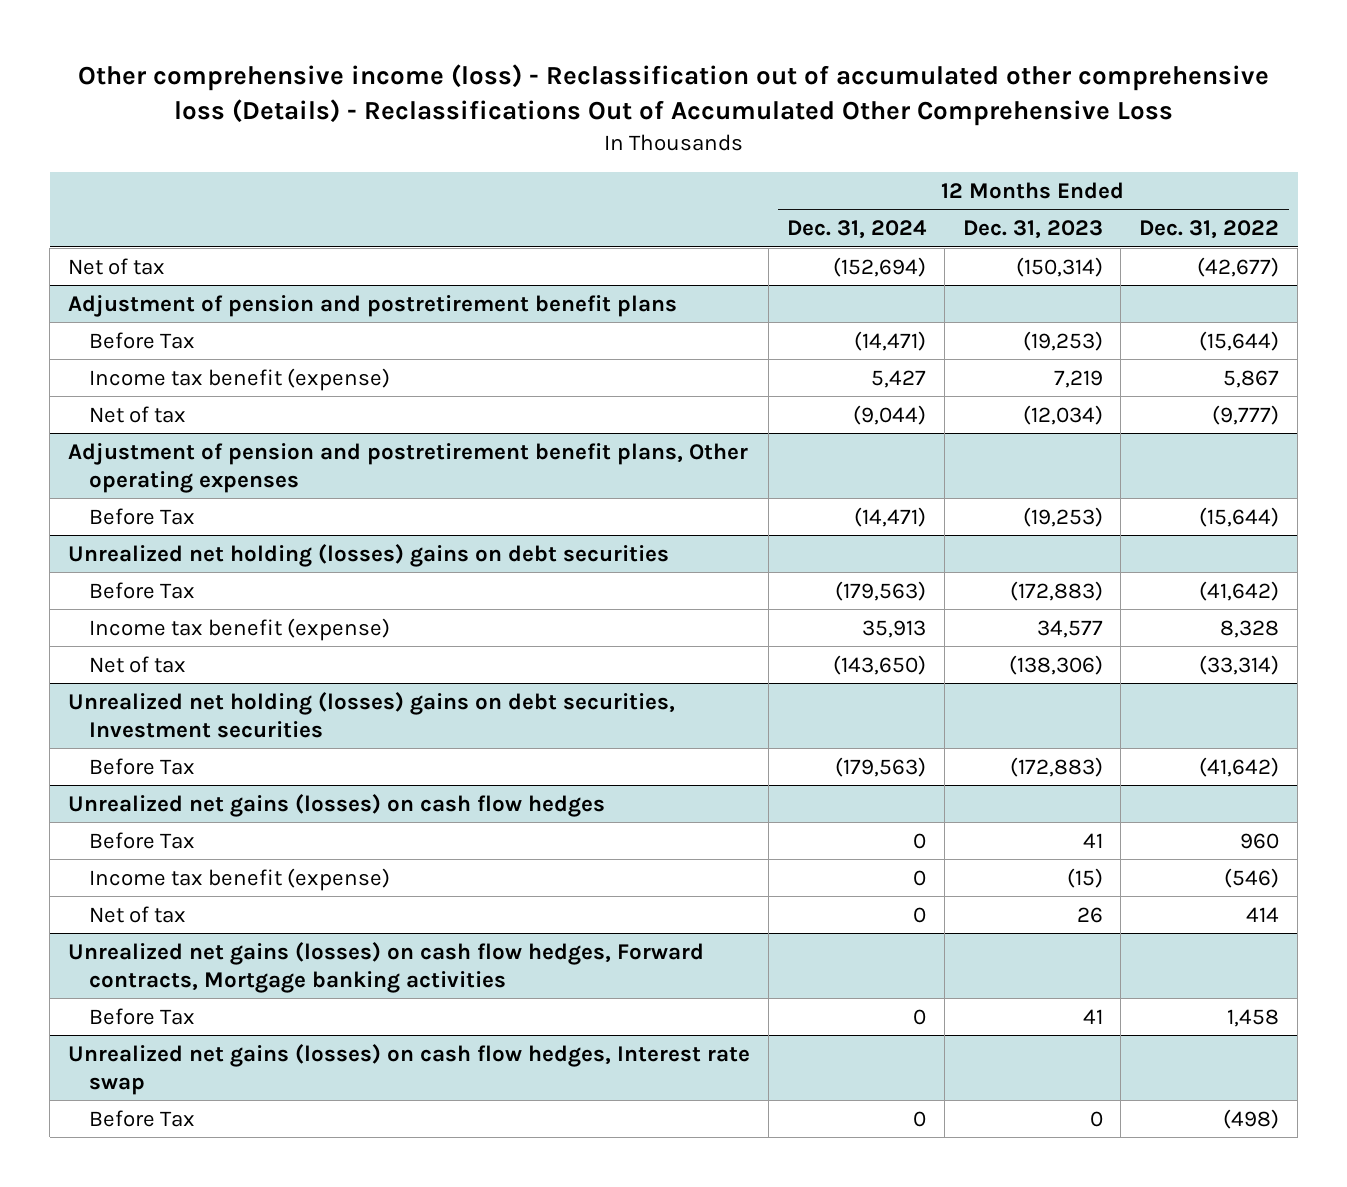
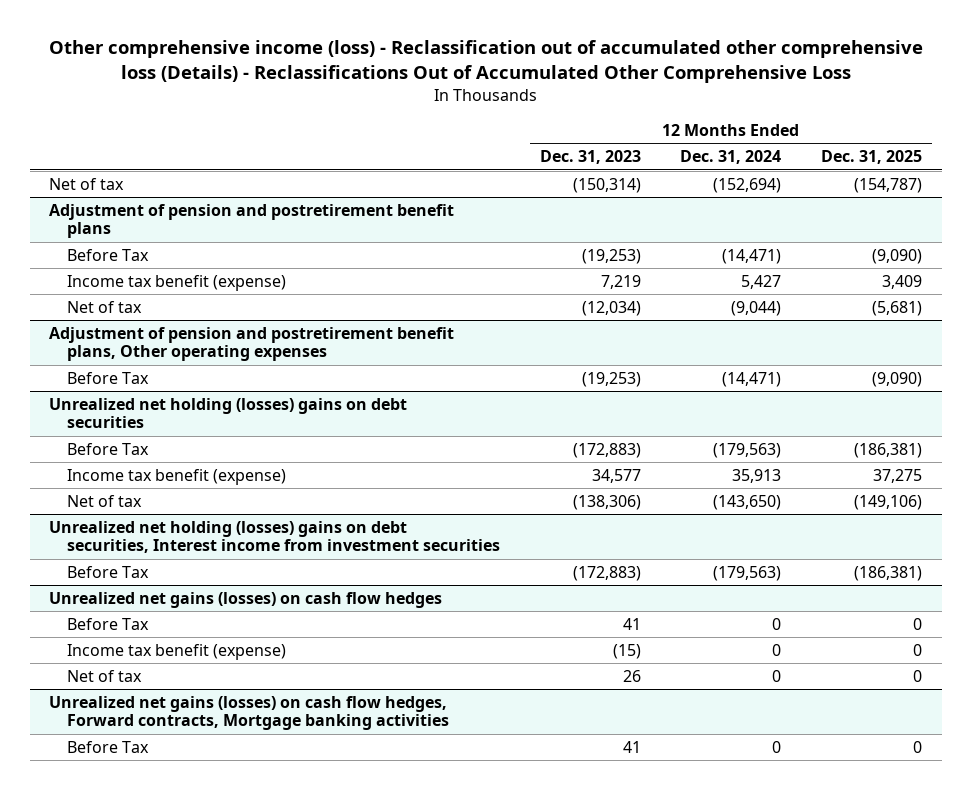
[1139,220,1280,240] Dec. 31, 2022 -> none
none -> [821,150,923,165] Dec. 31, 2025
[67,691,675,738] Unrealized net holding (losses) gains on debt securities, Investment securities -> [49,520,500,554] Unrealized net holding (losses) gains on debt securities, Interest income from investment securities
[67,1043,750,1095] Unrealized net gains (losses) on cash flow hedges, Interest rate swap -> none
[88,1109,195,1127] Before Tax -> none

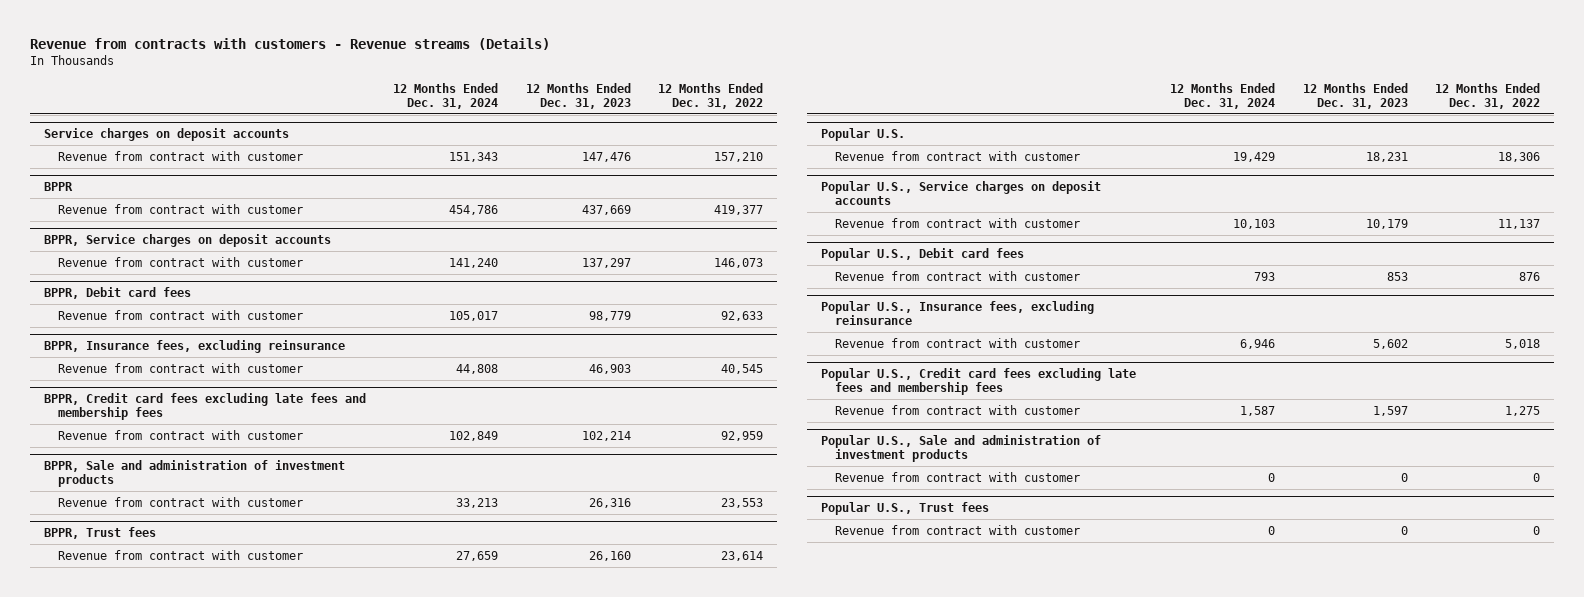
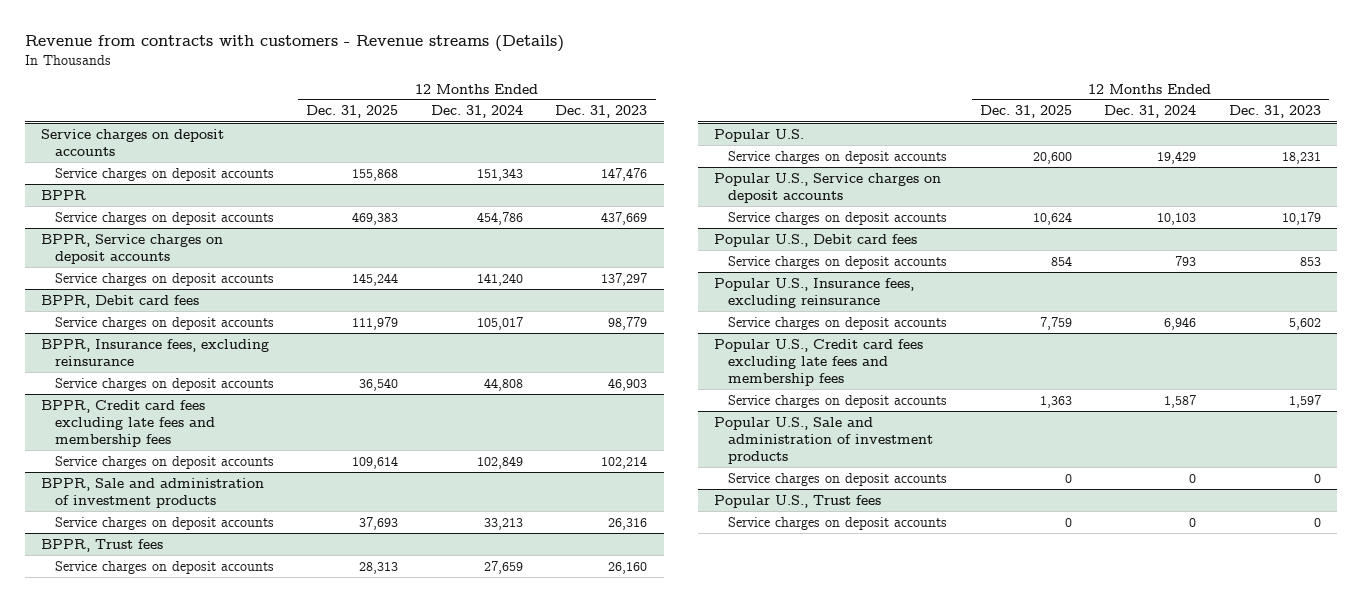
[658,82,764,109] 12 Months Ended Dec. 31, 2022 -> none
none -> [306,105,399,119] Dec. 31, 2025
[57,150,303,161] Revenue from contract with customer -> [55,167,275,181] Service charges on deposit accounts
[57,203,303,214] Revenue from contract with customer -> [55,211,275,225] Service charges on deposit accounts
[57,256,303,267] Revenue from contract with customer -> [55,272,275,286] Service charges on deposit accounts
[57,309,303,320] Revenue from contract with customer -> [55,316,275,330] Service charges on deposit accounts
[57,362,303,373] Revenue from contract with customer -> [55,377,275,391] Service charges on deposit accounts
[57,429,303,440] Revenue from contract with customer -> [55,455,275,469] Service charges on deposit accounts
[57,496,303,507] Revenue from contract with customer -> [55,516,275,530] Service charges on deposit accounts
[57,549,303,560] Revenue from contract with customer -> [55,560,275,574] Service charges on deposit accounts
[834,150,1080,161] Revenue from contract with customer -> [728,150,948,164] Service charges on deposit accounts
[834,217,1080,228] Revenue from contract with customer -> [728,211,948,225] Service charges on deposit accounts
[834,270,1080,281] Revenue from contract with customer -> [728,255,948,269] Service charges on deposit accounts
[834,337,1080,348] Revenue from contract with customer -> [728,316,948,330] Service charges on deposit accounts
[834,404,1080,415] Revenue from contract with customer -> [728,394,948,408] Service charges on deposit accounts
[834,471,1080,482] Revenue from contract with customer -> [728,472,948,486] Service charges on deposit accounts
[834,524,1080,535] Revenue from contract with customer -> [728,516,948,530] Service charges on deposit accounts

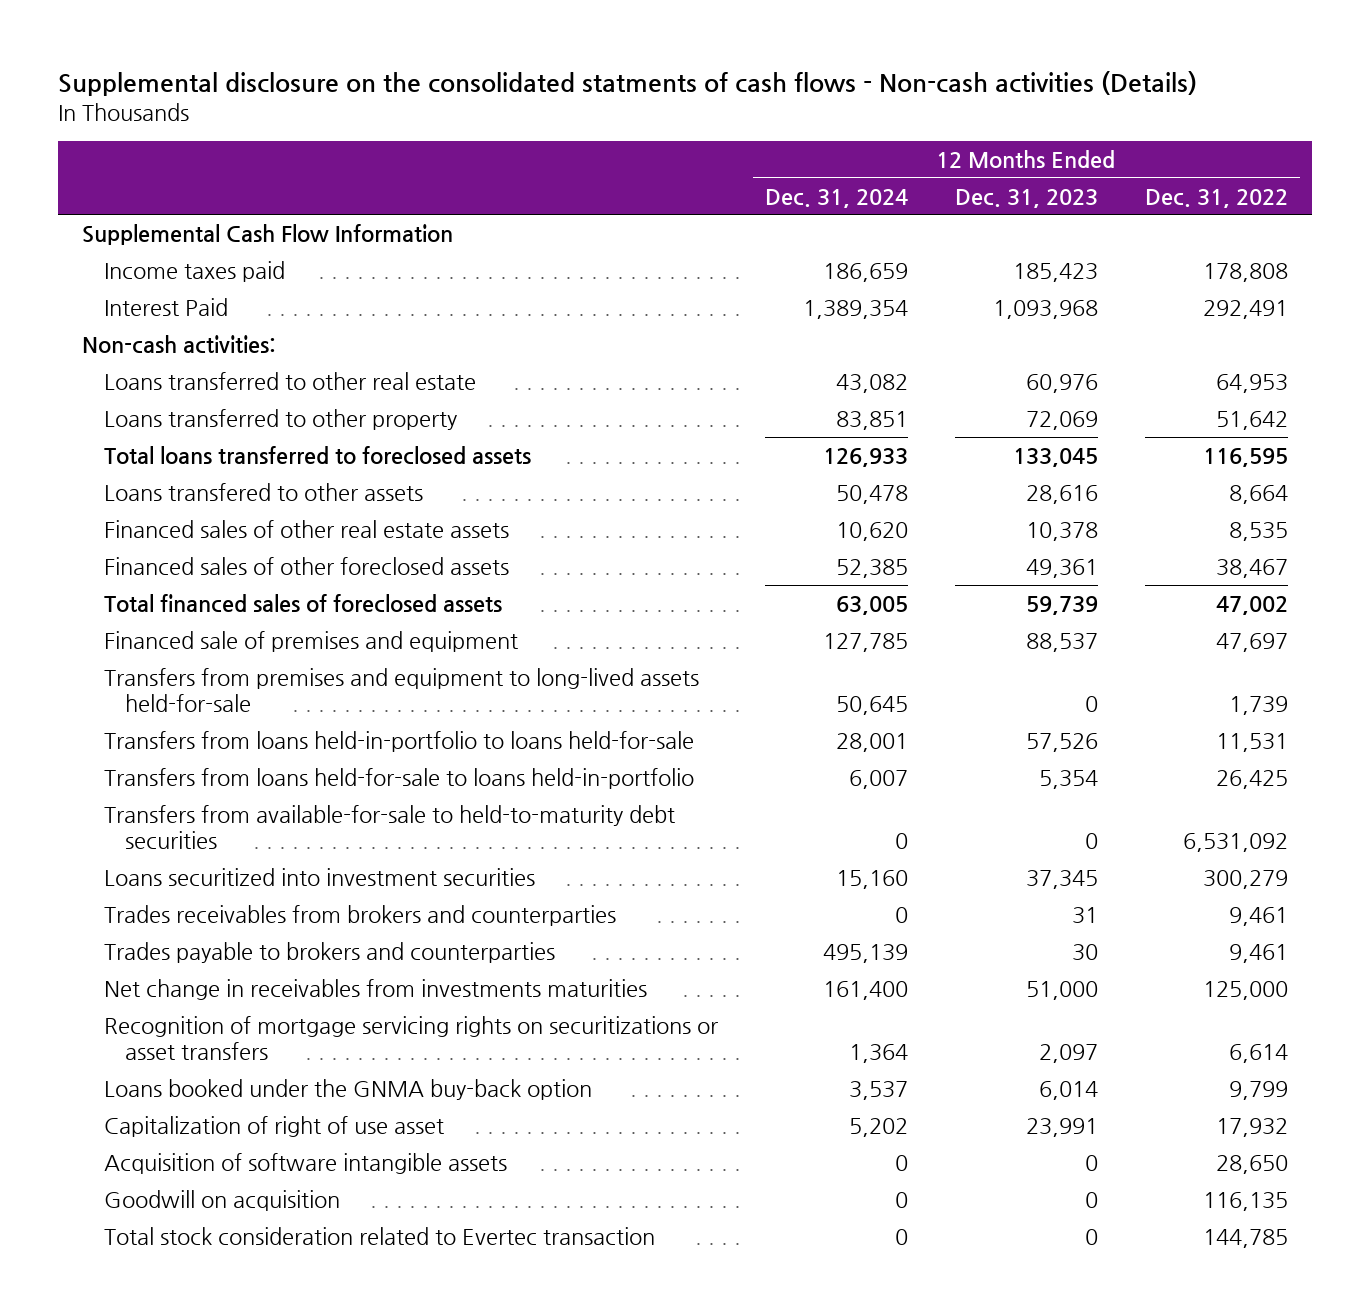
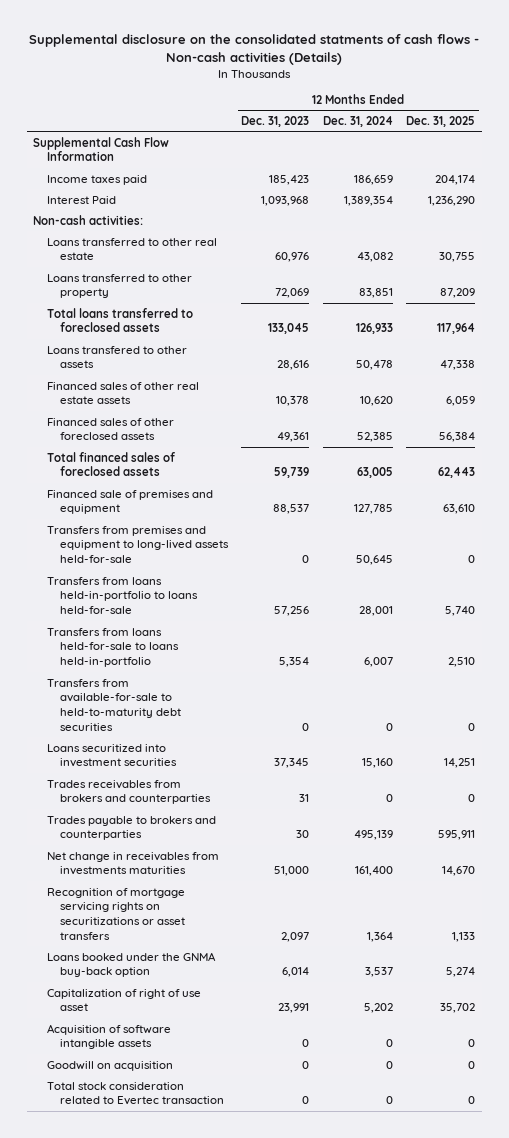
[1145,188,1289,208] Dec. 31, 2022 -> none
none -> [406,115,476,127] Dec. 31, 2025
[1025,732,1098,752] 57,526 -> [274,606,310,617] 57,256

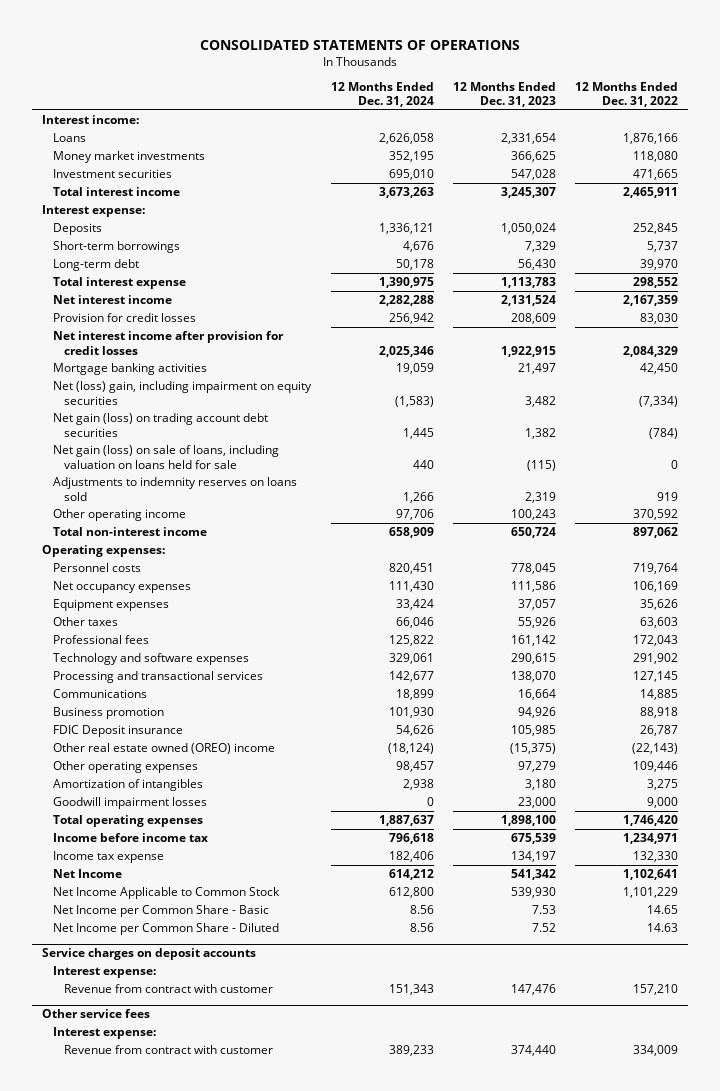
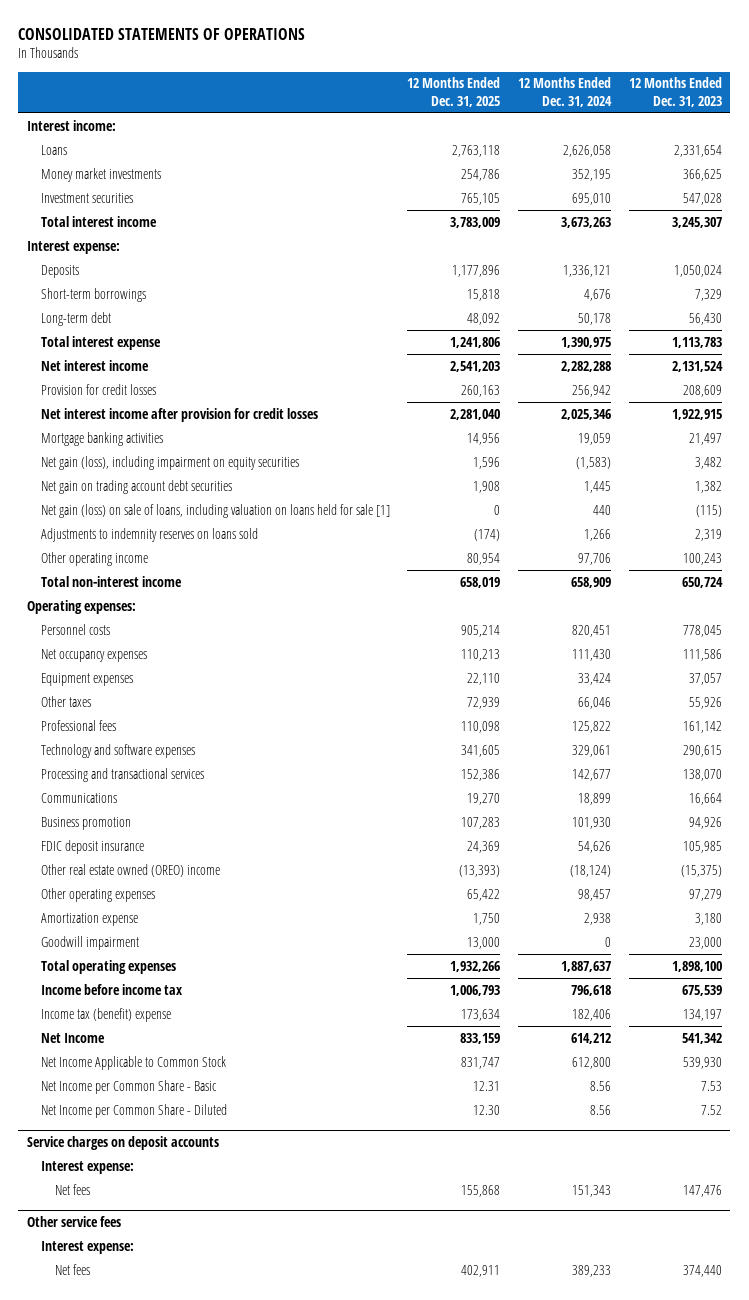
[575,81,679,107] 12 Months Ended Dec. 31, 2022 -> none
none -> [407,77,501,107] 12 Months Ended Dec. 31, 2025
[53,381,313,405] Net (loss) gain, including impairment on equity securities -> [40,455,299,470] Net gain (loss), including impairment on equity securities
[53,413,269,437] Net gain (loss) on trading account debt securities -> [40,479,232,494] Net gain on trading account debt securities
[53,445,280,469] Net gain (loss) on sale of loans, including valuation on loans held for sale -> [40,503,390,518] Net gain (loss) on sale of loans, including valuation on loans held for sale [1]
[53,725,184,738] FDIC Deposit insurance -> [40,839,144,854] FDIC deposit insurance
[53,779,204,792] Amortization of intangibles -> [40,912,138,926] Amortization expense
[53,797,208,810] Goodwill impairment losses -> [40,935,139,950] Goodwill impairment
[53,851,165,864] Income tax expense -> [40,1007,171,1022] Income tax (benefit) expense
[64,984,274,994] Revenue from contract with customer -> [54,1183,90,1195] Net fees
[64,1045,274,1055] Revenue from contract with customer -> [54,1263,90,1275] Net fees

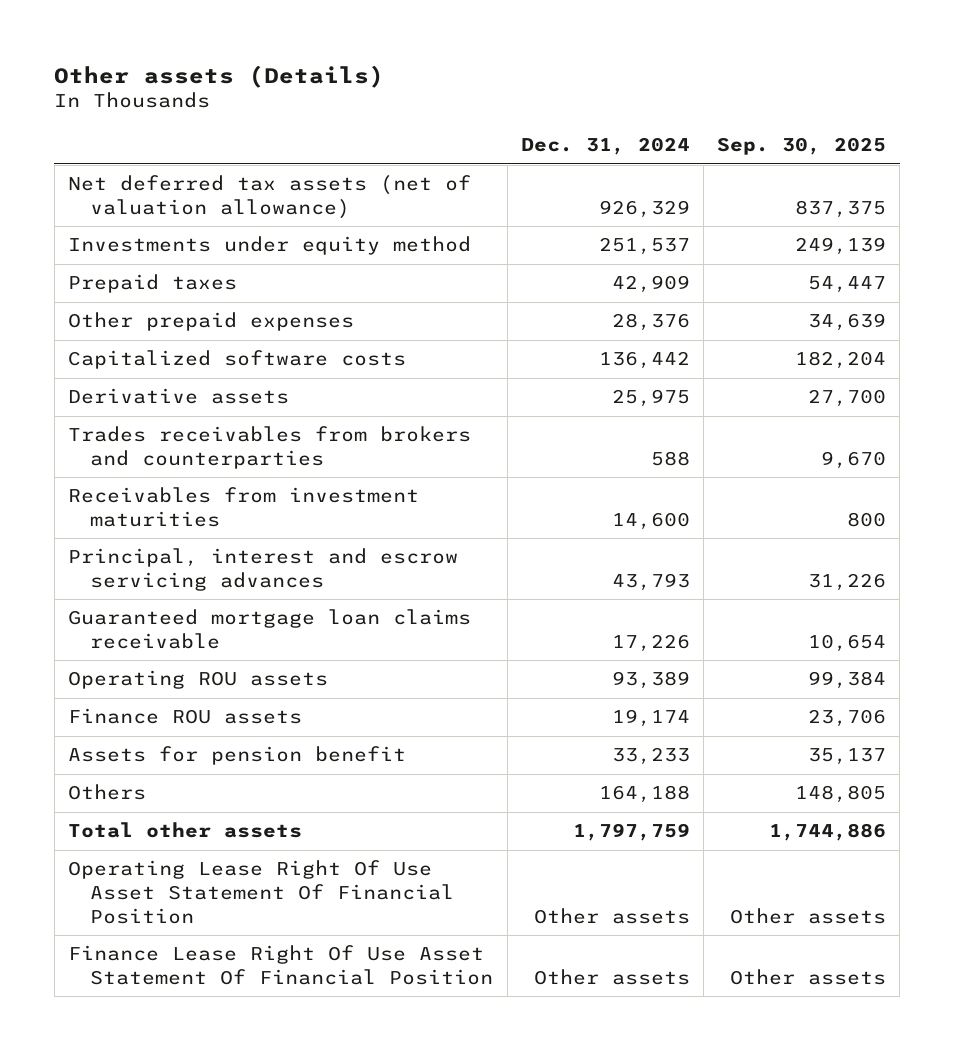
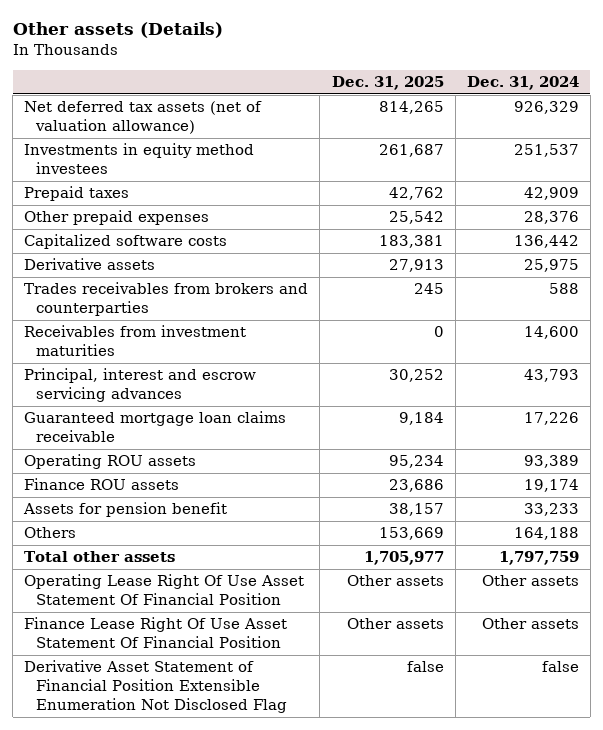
[717,137,887,156] Sep. 30, 2025 -> none
none -> [331,76,444,91] Dec. 31, 2025
[68,236,472,256] Investments under equity method -> [24,143,255,175] Investments in equity method investees
none -> [24,660,287,714] Derivative Asset Statement of Financial Position Extensible Enumeration Not Disclosed Flag

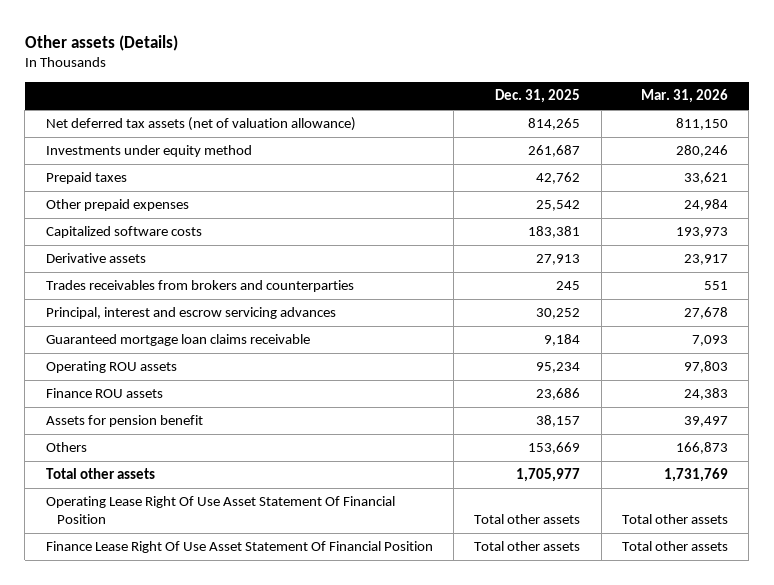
[466,76,579,91] Dec. 31, 2024 -> none
none -> [640,89,728,104] Mar. 31, 2026
[24,143,255,175] Investments in equity method investees -> [45,145,252,158] Investments under equity method
[24,325,247,357] Receivables from investment maturities -> none
[24,660,287,714] Derivative Asset Statement of Financial Position Extensible Enumeration Not Disclosed Flag -> none
[346,575,444,587] Other assets -> [474,514,581,525] Total other assets
[346,618,444,630] Other assets -> [474,541,581,552] Total other assets

